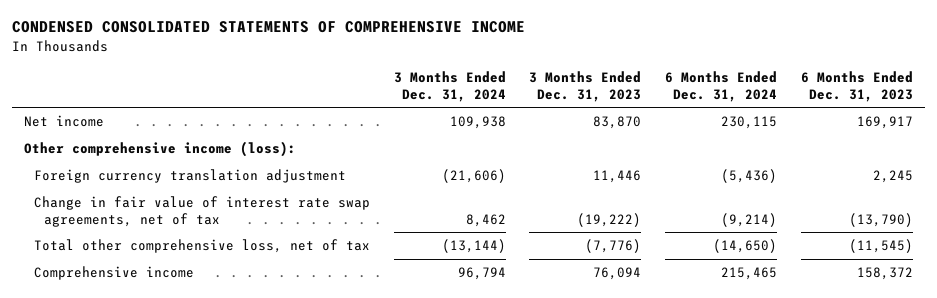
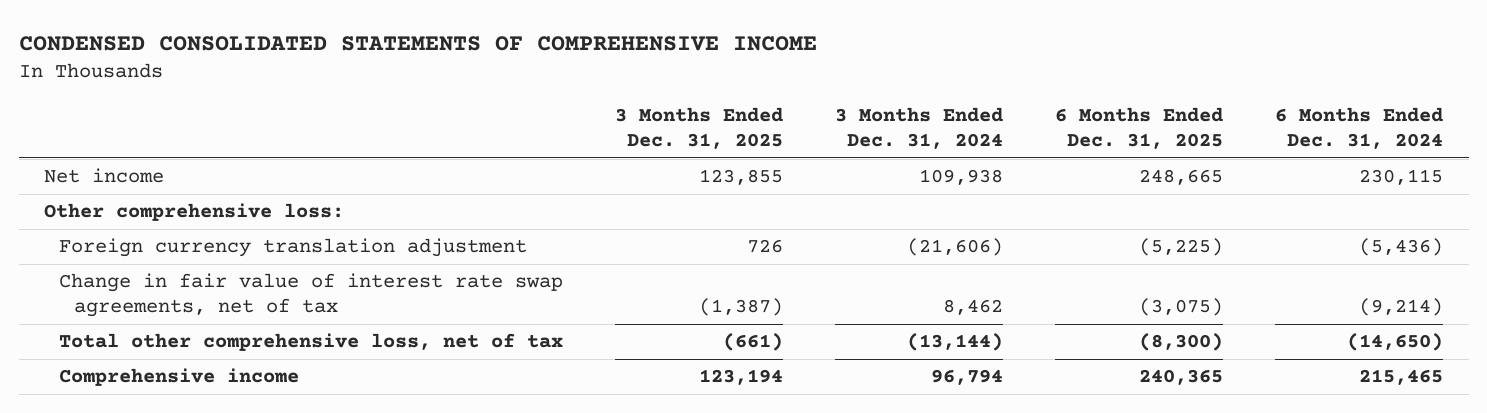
[529,71,642,102] 3 Months Ended Dec. 31, 2023 -> none
[801,71,914,102] 6 Months Ended Dec. 31, 2023 -> none
none -> [615,107,784,149] 3 Months Ended Dec. 31, 2025
none -> [1054,107,1223,149] 6 Months Ended Dec. 31, 2025
[23,141,296,158] Other comprehensive income (loss): -> [44,203,345,222] Other comprehensive loss:

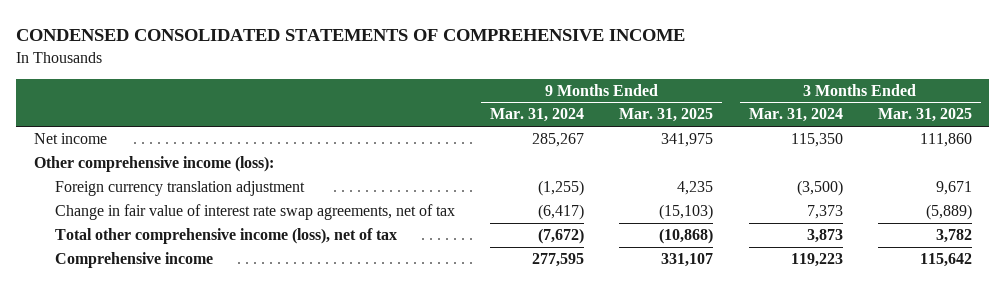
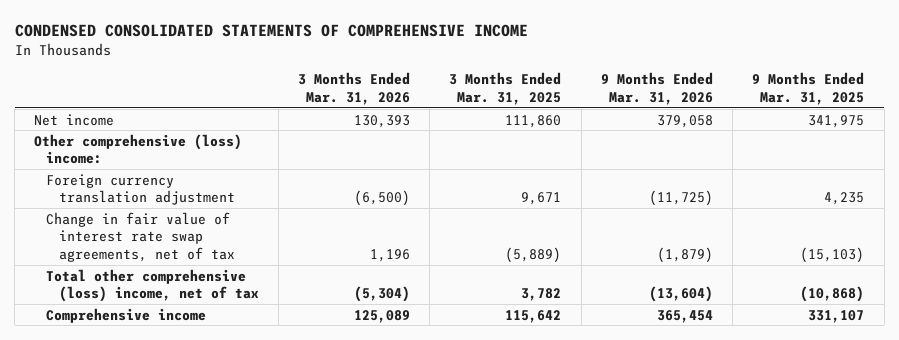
[490,108,585,123] Mar. 31, 2024 -> none
[748,108,843,123] Mar. 31, 2024 -> none
none -> [297,71,410,105] 3 Months Ended Mar. 31, 2026
none -> [600,71,713,105] 9 Months Ended Mar. 31, 2026
[33,156,274,173] Other comprehensive income (loss): -> [34,133,243,165] Other comprehensive (loss) income:
[55,228,398,245] Total other comprehensive income (loss), net of tax -> [46,268,259,303] Total other comprehensive (loss) income, net of tax

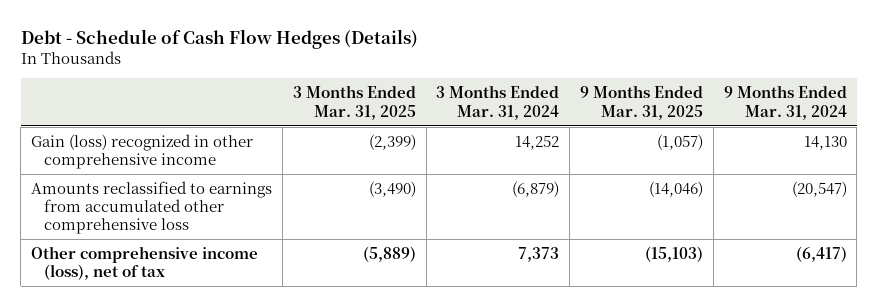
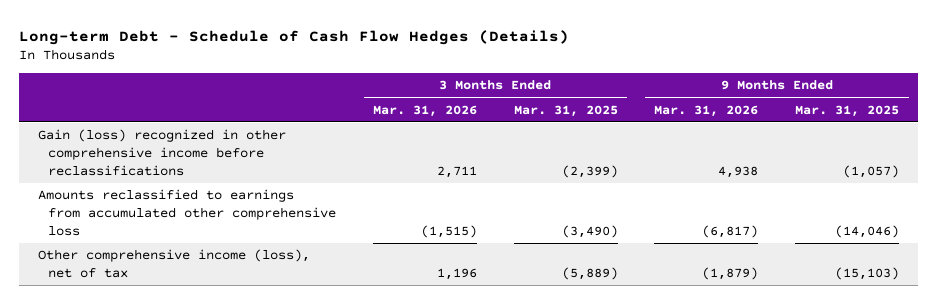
[20,28,418,49] Debt - Schedule of Cash Flow Hedges (Details) -> [19,29,570,45] Long-term Debt - Schedule of Cash Flow Hedges (Details)
[436,85,560,120] 3 Months Ended Mar. 31, 2024 -> none
[723,85,847,120] 9 Months Ended Mar. 31, 2024 -> none
none -> [372,104,477,117] Mar. 31, 2026
none -> [654,104,759,117] Mar. 31, 2026
[31,133,254,170] Gain (loss) recognized in other comprehensive income -> [37,129,286,176] Gain (loss) recognized in other comprehensive income before reclassifications

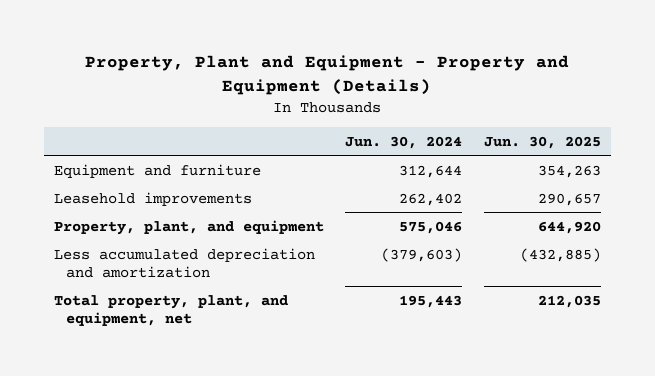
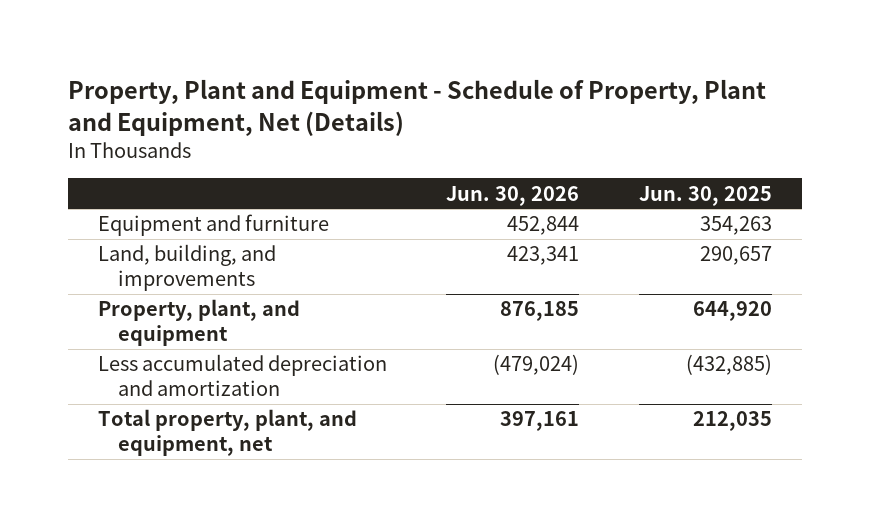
[85,55,570,96] Property, Plant and Equipment - Property and Equipment (Details) -> [67,79,766,136] Property, Plant and Equipment - Schedule of Property, Plant and Equipment, Net (Details)
[345,135,463,149] Jun. 30, 2024 -> none
none -> [446,185,580,206] Jun. 30, 2026
[54,191,253,206] Leasehold improvements -> [97,244,276,292] Land, building, and improvements

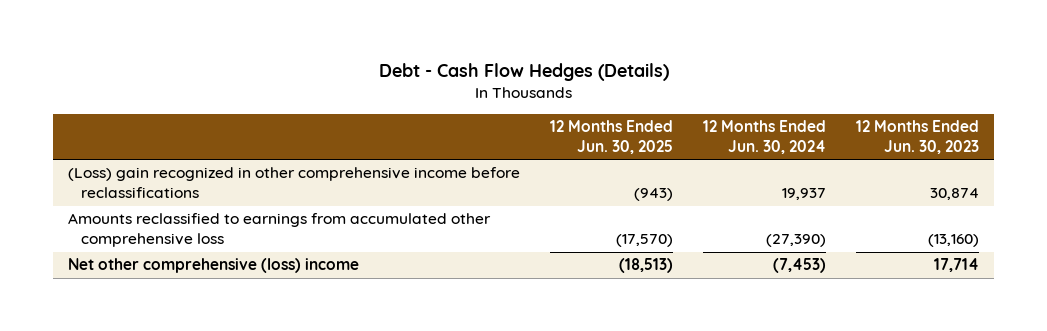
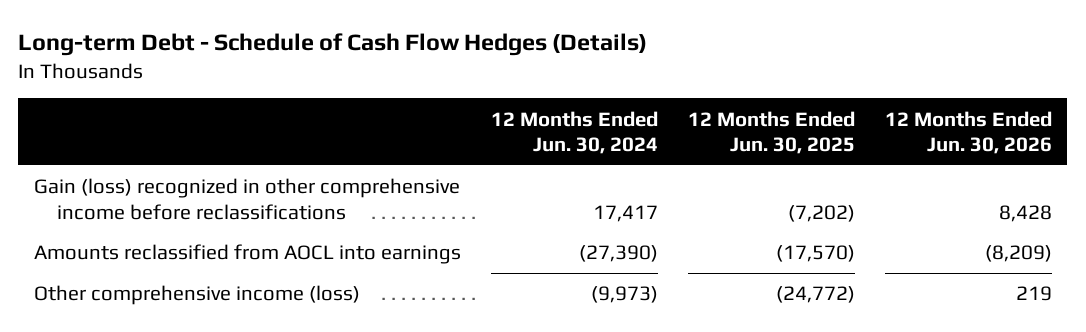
[378,63,669,82] Debt - Cash Flow Hedges (Details) -> [18,33,648,57] Long-term Debt - Schedule of Cash Flow Hedges (Details)
[856,119,980,154] 12 Months Ended Jun. 30, 2023 -> none
none -> [885,110,1053,154] 12 Months Ended Jun. 30, 2026
[68,167,521,199] (Loss) gain recognized in other comprehensive income before reclassifications -> [33,178,460,220] Gain (loss) recognized in other comprehensive income before reclassifications
[634,188,674,202] (943) -> [787,204,855,222] (7,202)
[782,188,827,201] 19,937 -> [592,204,658,222] 17,417
[68,213,492,248] Amounts reclassified to earnings from accumulated other comprehensive loss -> [33,244,461,265] Amounts reclassified from AOCL into earnings
[68,258,360,274] Net other comprehensive (loss) income -> [33,285,360,306] Other comprehensive income (loss)
[619,258,674,274] (18,513) -> [775,286,855,304] (24,772)
[773,258,827,274] (7,453) -> [590,286,658,304] (9,973)

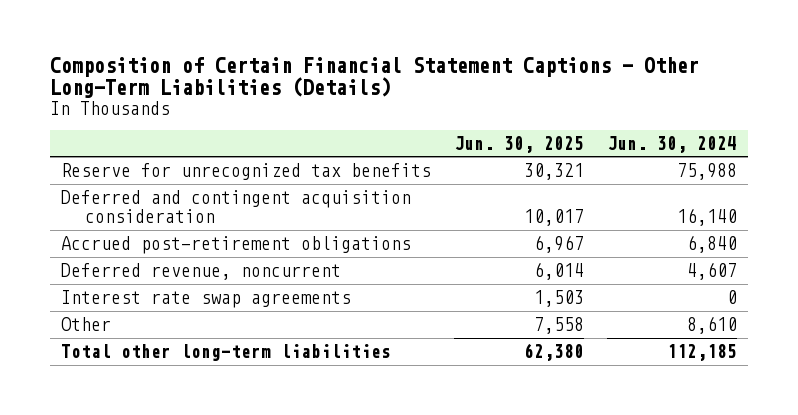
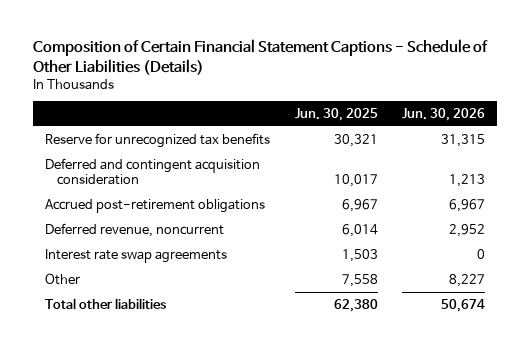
[49,56,699,99] Composition of Certain Financial Statement Captions - Other Long-Term Liabilities (Details) -> [33,39,489,75] Composition of Certain Financial Statement Captions - Schedule of Other Liabilities (Details)
[606,135,737,153] Jun. 30, 2024 -> none
none -> [402,108,486,122] Jun. 30, 2026
[61,344,392,362] Total other long-term liabilities -> [45,297,167,309] Total other liabilities

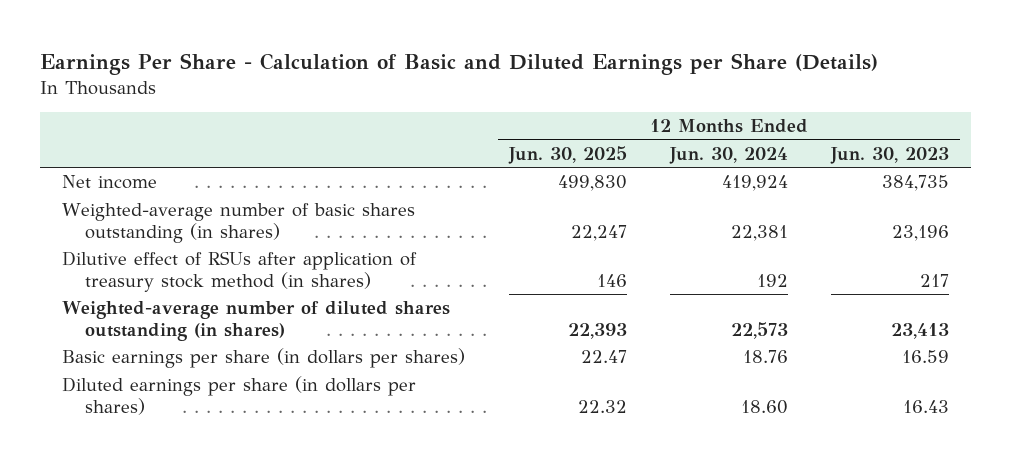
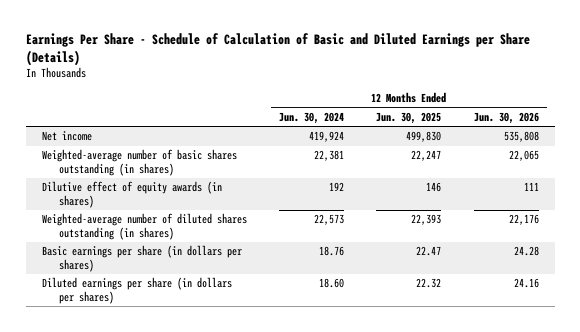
[40,52,879,75] Earnings Per Share - Calculation of Basic and Diluted Earnings per Share (Details) -> [25,32,530,66] Earnings Per Share - Schedule of Calculation of Basic and Diluted Earnings per Share (Details)
[830,146,950,164] Jun. 30, 2023 -> none
none -> [473,112,539,125] Jun. 30, 2026
[62,251,418,292] Dilutive effect of RSUs after application of treasury stock method (in shares) -> [41,181,222,209] Dilutive effect of equity awards (in shares)

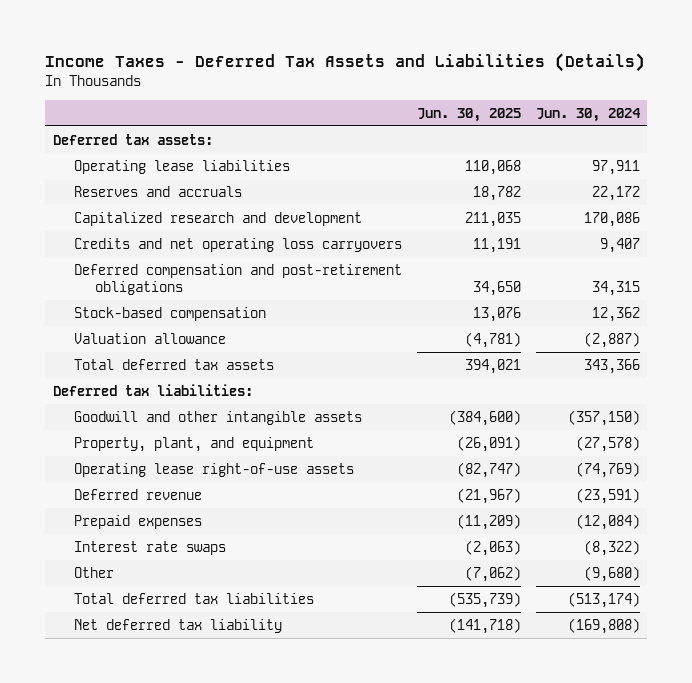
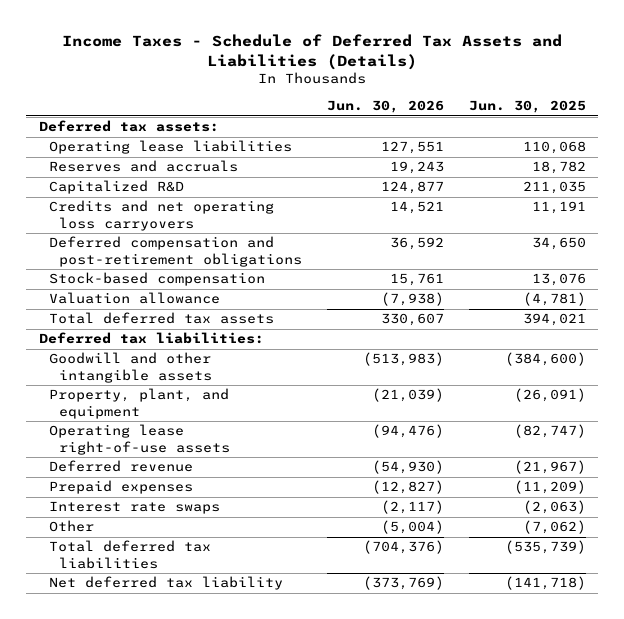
[45,52,646,72] Income Taxes - Deferred Tax Assets and Liabilities (Details) -> [62,33,563,70] Income Taxes - Schedule of Deferred Tax Assets and Liabilities (Details)
[535,107,641,122] Jun. 30, 2024 -> none
none -> [326,100,444,114] Jun. 30, 2026
[73,211,362,226] Capitalized research and development -> [48,180,184,195] Capitalized R&D

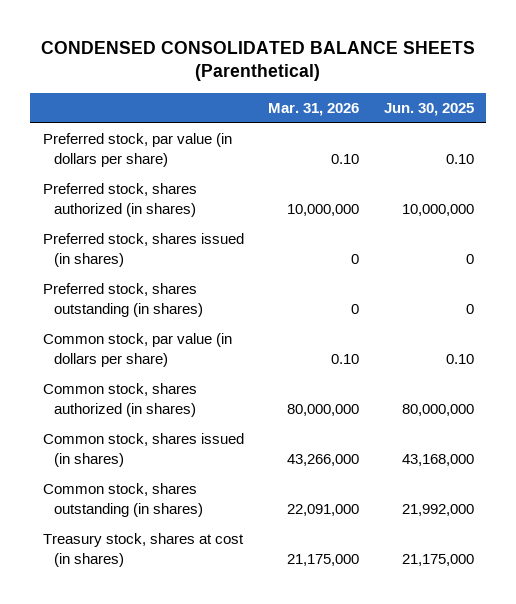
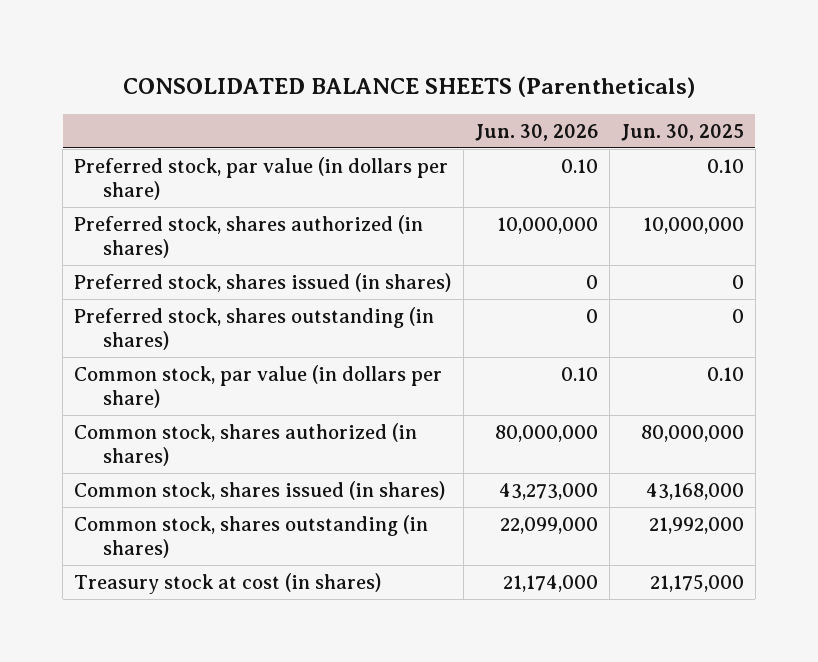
[41,40,476,82] CONDENSED CONSOLIDATED BALANCE SHEETS (Parenthetical) -> [123,76,696,99] CONSOLIDATED BALANCE SHEETS (Parentheticals)
[268,102,360,116] Mar. 31, 2026 -> none
none -> [474,123,598,141] Jun. 30, 2026
[42,533,244,567] Treasury stock, shares at cost (in shares) -> [74,572,382,594] Treasury stock at cost (in shares)

